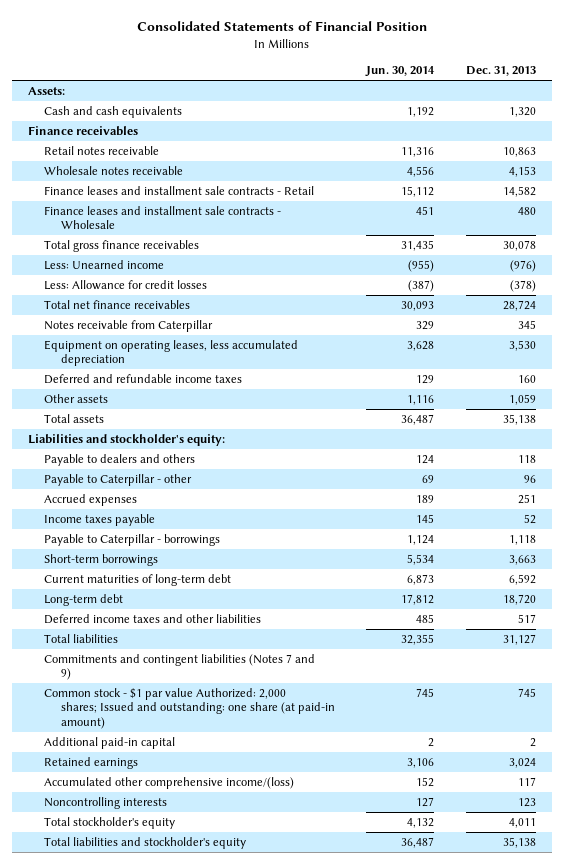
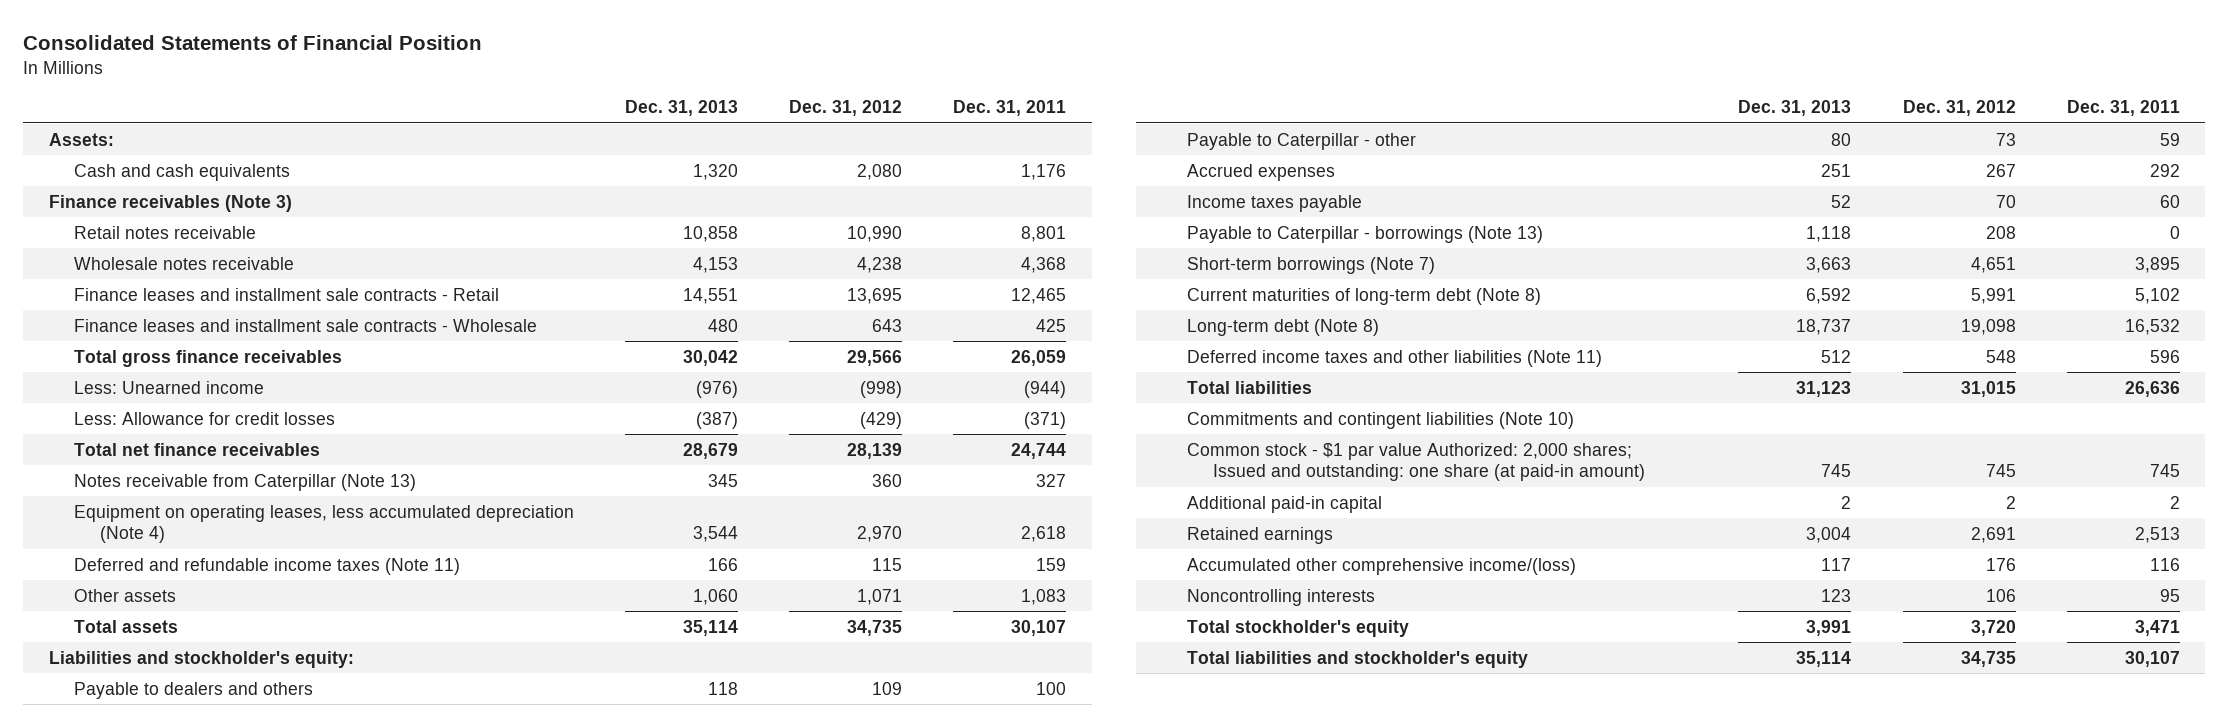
[365,66,436,78] Jun. 30, 2014 -> none
none -> [789,100,903,117] Dec. 31, 2012
none -> [953,100,1067,117] Dec. 31, 2011
[28,125,139,136] Finance receivables -> [48,194,292,212] Finance receivables (Note 3)
[503,146,537,157] 10,863 -> [683,225,739,242] 10,858
[503,185,537,197] 14,582 -> [683,287,739,304] 14,551
[503,239,537,251] 30,078 -> [683,349,739,366] 30,042
[510,279,537,292] (378) -> [696,411,739,429] (387)
[503,299,537,311] 28,724 -> [683,442,739,459] 28,679
[44,319,214,332] Notes receivable from Caterpillar -> [74,473,417,491] Notes receivable from Caterpillar (Note 13)
[44,339,299,367] Equipment on operating leases, less accumulated depreciation -> [74,504,575,544] Equipment on operating leases, less accumulated depreciation (Note 4)
[509,339,537,351] 3,530 -> [693,526,739,543] 3,544
[44,373,243,384] Deferred and refundable income taxes -> [74,557,461,575] Deferred and refundable income taxes (Note 11)
[518,374,537,383] 160 -> [708,557,739,571] 166
[509,393,537,405] 1,059 -> [693,588,739,605] 1,060
[503,413,537,425] 35,138 -> [683,619,739,636] 35,114
[524,474,537,483] 96 -> [1831,132,1852,146] 80
[44,533,221,546] Payable to Caterpillar - borrowings -> [1187,225,1544,243] Payable to Caterpillar - borrowings (Note 13)
[44,553,159,566] Short-term borrowings -> [1187,256,1436,274] Short-term borrowings (Note 7)
[44,573,232,586] Current maturities of long-term debt -> [1187,287,1542,305] Current maturities of long-term debt (Note 8)
[44,593,124,606] Long-term debt -> [1187,318,1380,336] Long-term debt (Note 8)
[503,593,537,605] 18,720 -> [1796,318,1852,335] 18,737
[44,613,262,624] Deferred income taxes and other liabilities -> [1187,349,1603,367] Deferred income taxes and other liabilities (Note 11)
[518,613,537,623] 517 -> [1821,349,1852,363] 512
[503,633,537,645] 31,127 -> [1796,380,1852,397] 31,123
[44,653,316,681] Commitments and contingent liabilities (Notes 7 and 9) -> [1187,411,1575,429] Commitments and contingent liabilities (Note 10)
[509,757,537,768] 3,024 -> [1806,526,1852,543] 3,004
[509,817,537,828] 4,011 -> [1806,619,1852,636] 3,991
[503,836,537,848] 35,138 -> [1796,650,1852,667] 35,114

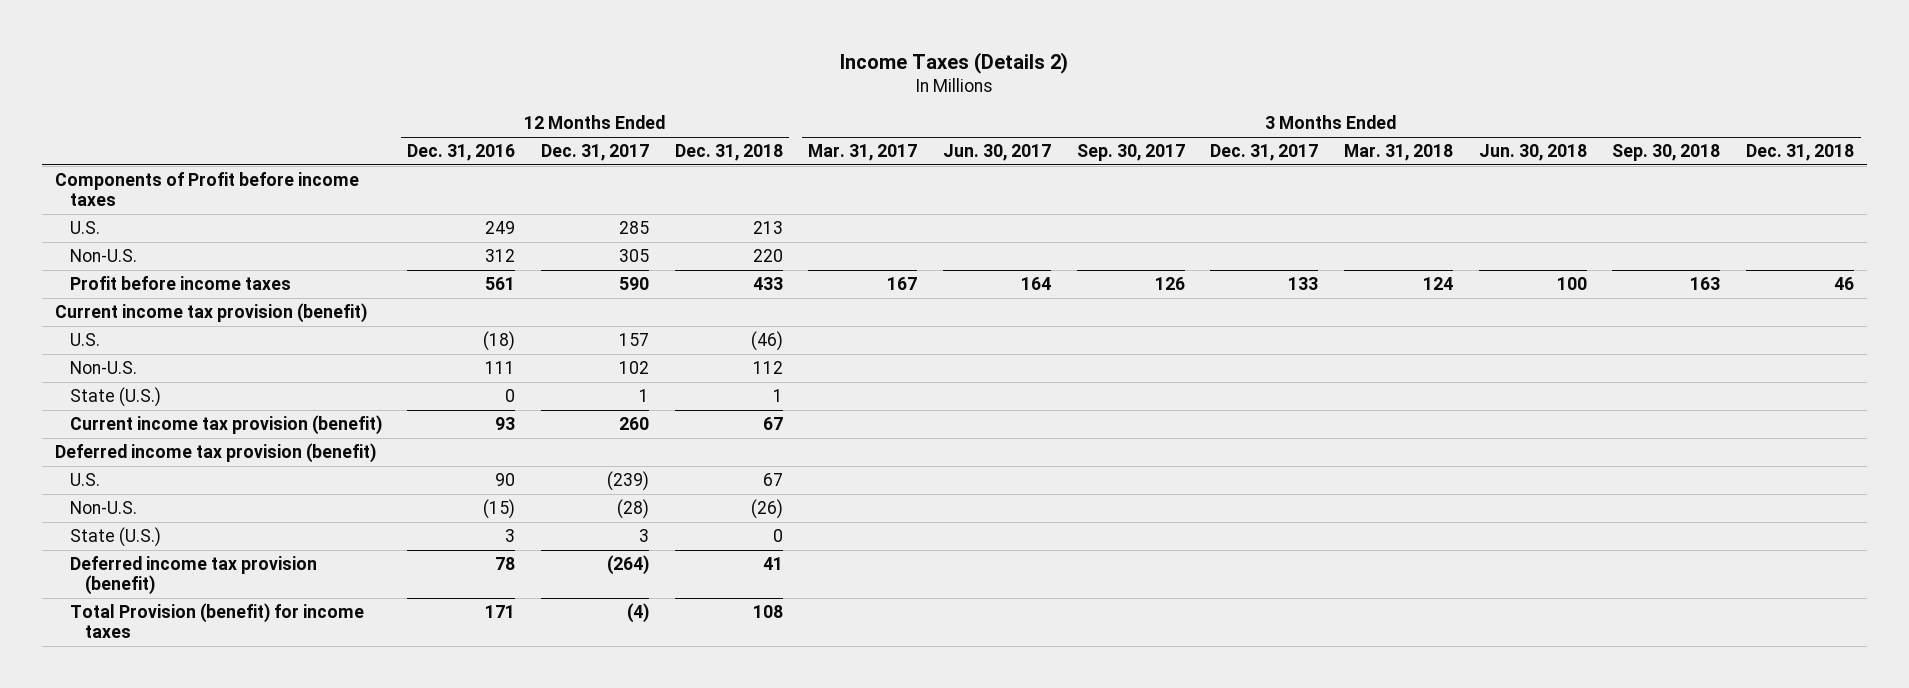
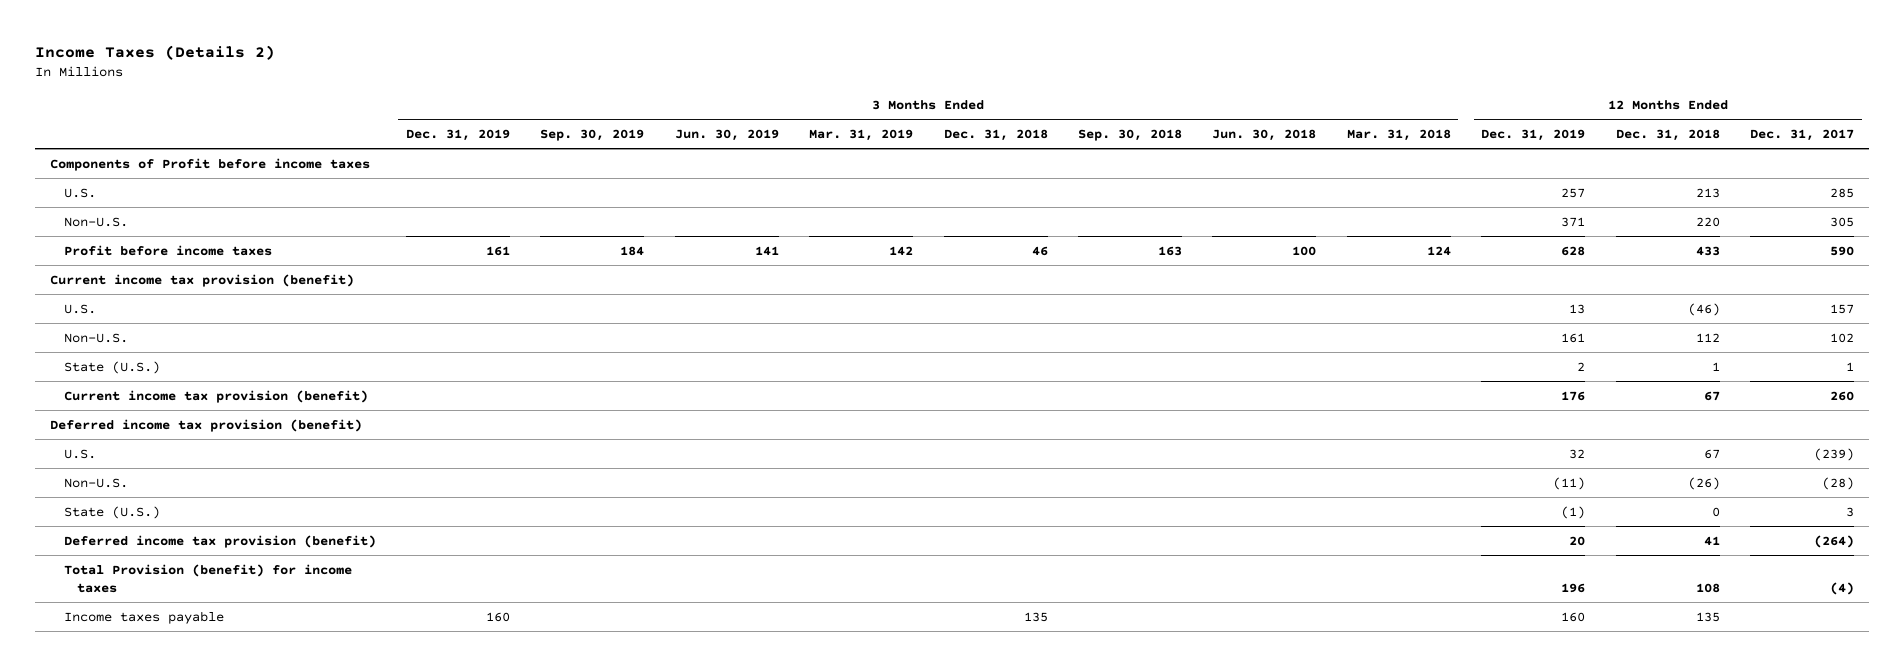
[407,144,516,162] Dec. 31, 2016 -> none
[808,144,918,162] Mar. 31, 2017 -> none
[943,144,1052,162] Jun. 30, 2017 -> none
[1076,144,1185,162] Sep. 30, 2017 -> none
[1210,144,1319,162] Dec. 31, 2017 -> none
none -> [405,129,510,142] Dec. 31, 2019
none -> [540,129,645,142] Sep. 30, 2019
none -> [674,129,779,142] Jun. 30, 2019
none -> [809,129,914,142] Mar. 31, 2019
none -> [1481,129,1586,142] Dec. 31, 2019
none -> [63,610,224,624] Income taxes payable

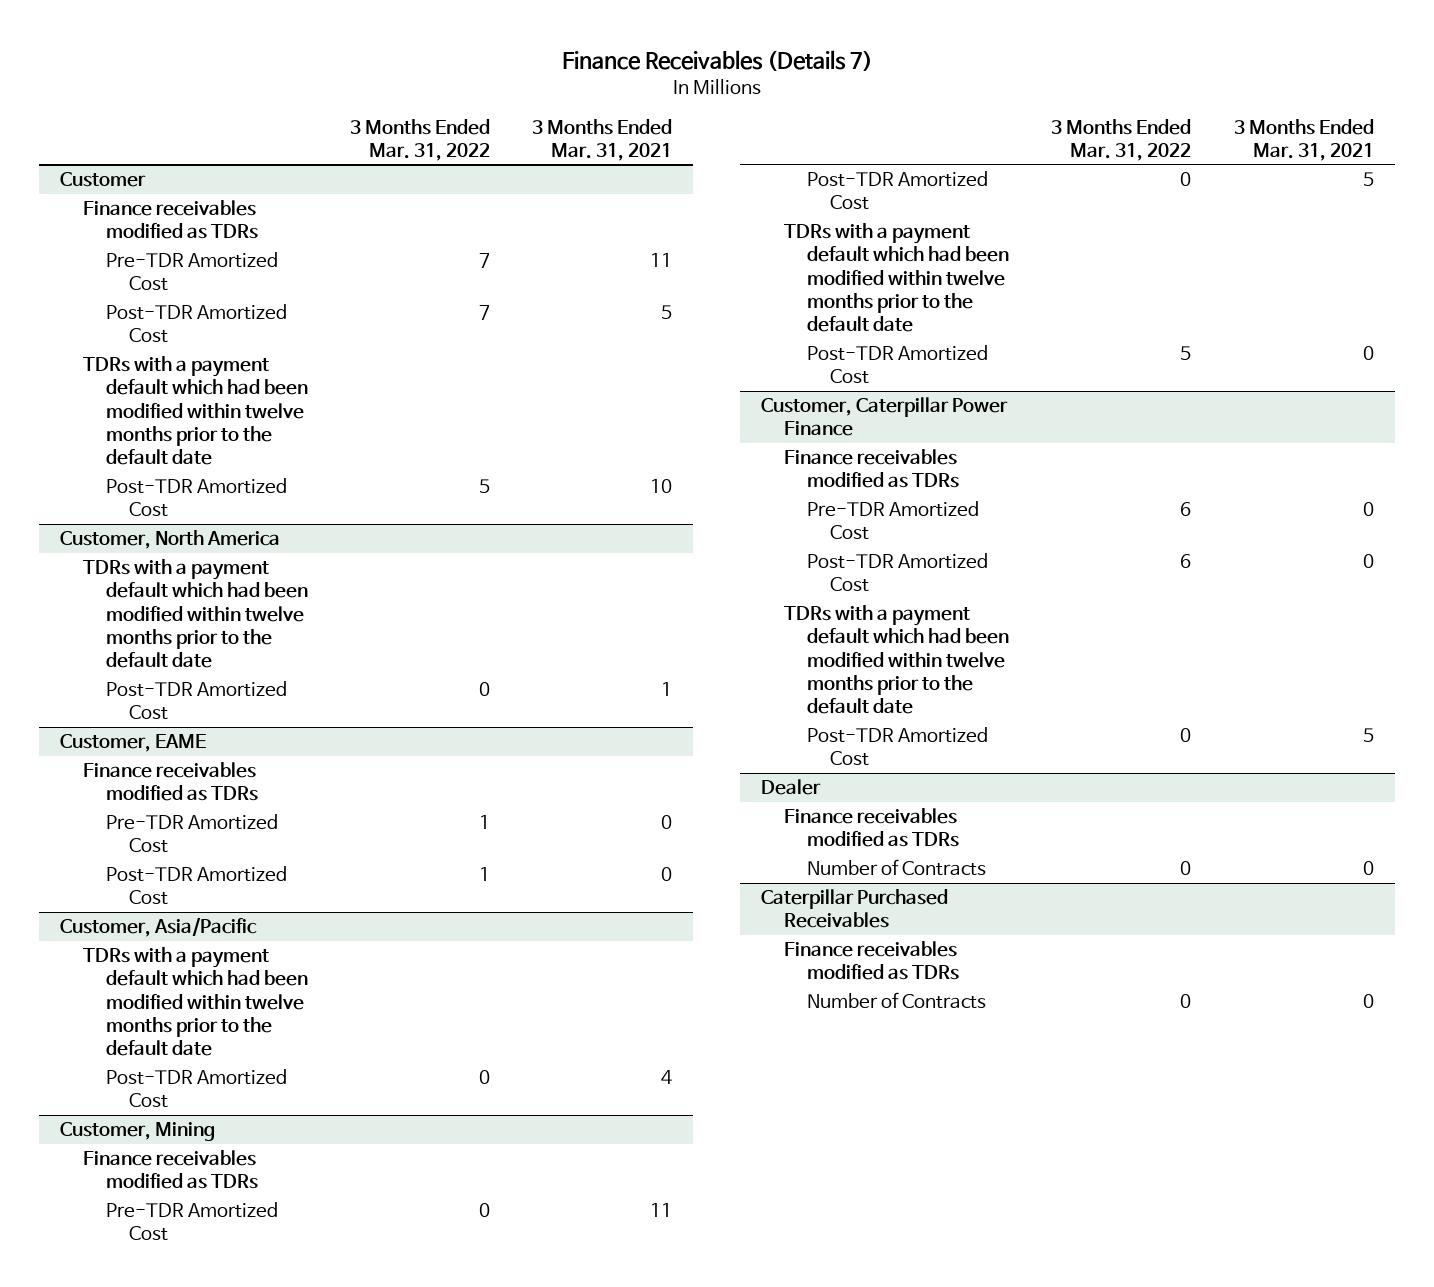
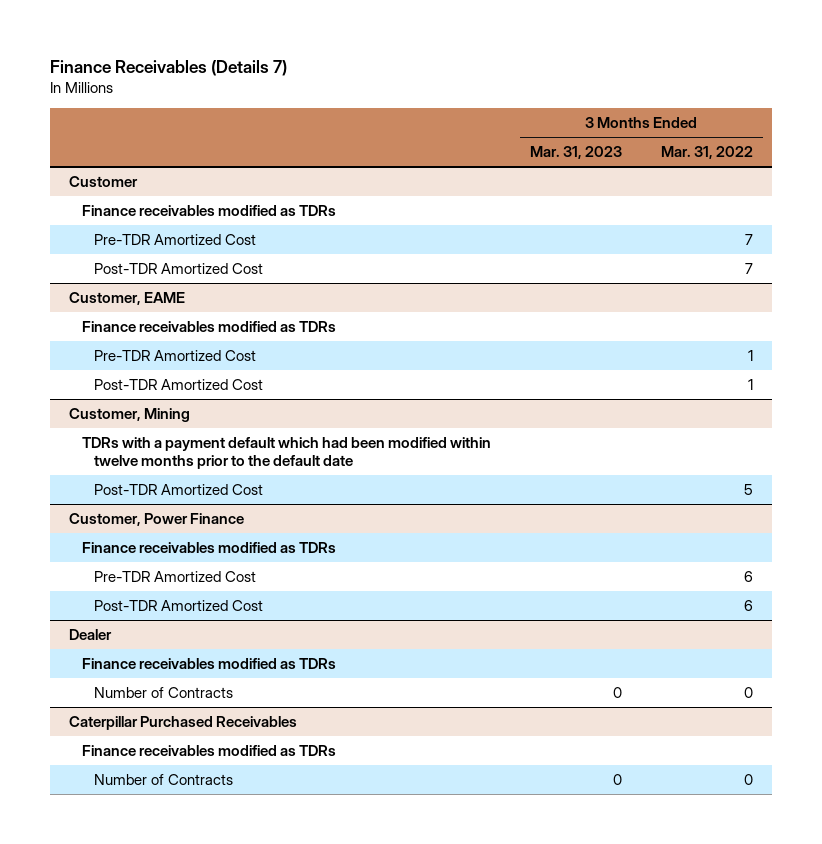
[532,118,673,161] 3 Months Ended Mar. 31, 2021 -> none
none -> [529,146,622,160] Mar. 31, 2023
[82,356,308,466] TDRs with a payment default which had been modified within twelve months prior to the default date -> none
[105,478,287,518] Post-TDR Amortized Cost -> none
[60,530,281,550] Customer, North America -> none
[82,559,308,669] TDRs with a payment default which had been modified within twelve months prior to the default date -> none
[105,681,287,721] Post-TDR Amortized Cost -> none
[60,917,258,938] Customer, Asia/Pacific -> none
[82,947,308,1057] TDRs with a payment default which had been modified within twelve months prior to the default date -> none
[105,1069,287,1109] Post-TDR Amortized Cost -> none
[82,1150,258,1190] Finance receivables modified as TDRs -> none
[105,1202,278,1242] Pre-TDR Amortized Cost -> none
[807,171,989,211] Post-TDR Amortized Cost -> none
[761,397,1009,437] Customer, Caterpillar Power Finance -> [69,513,245,527] Customer, Power Finance
[784,605,1010,715] TDRs with a payment default which had been modified within twelve months prior to the default date -> none
[807,727,989,767] Post-TDR Amortized Cost -> none

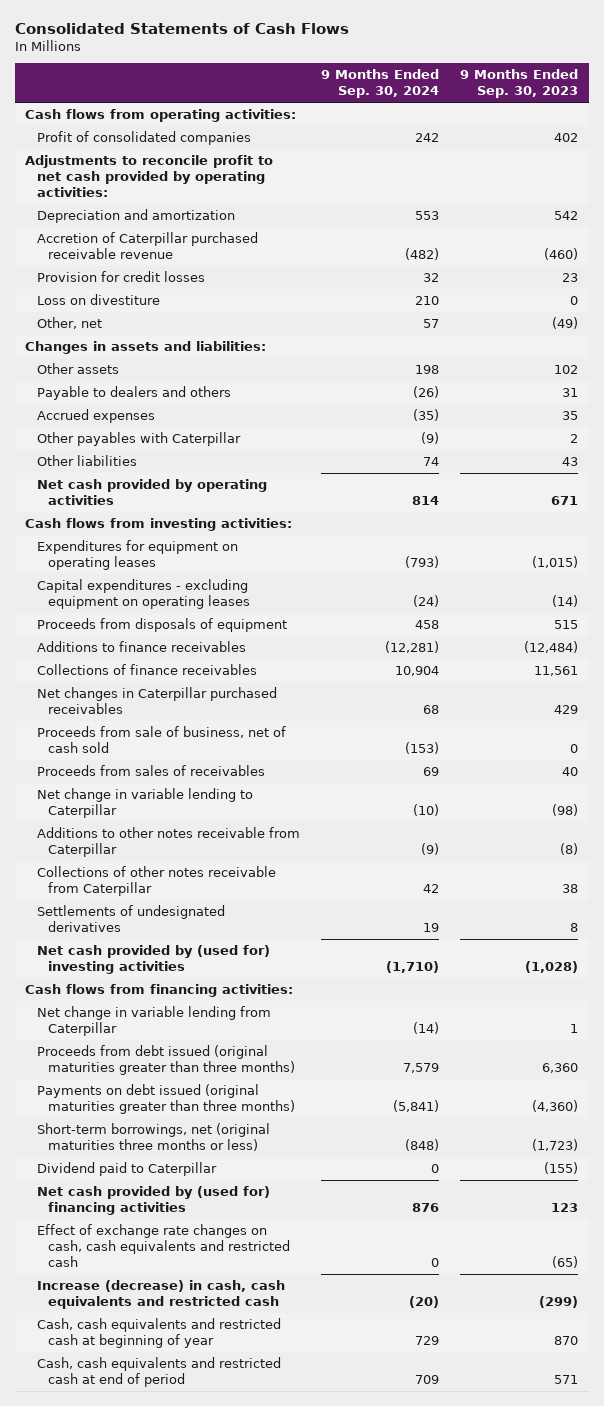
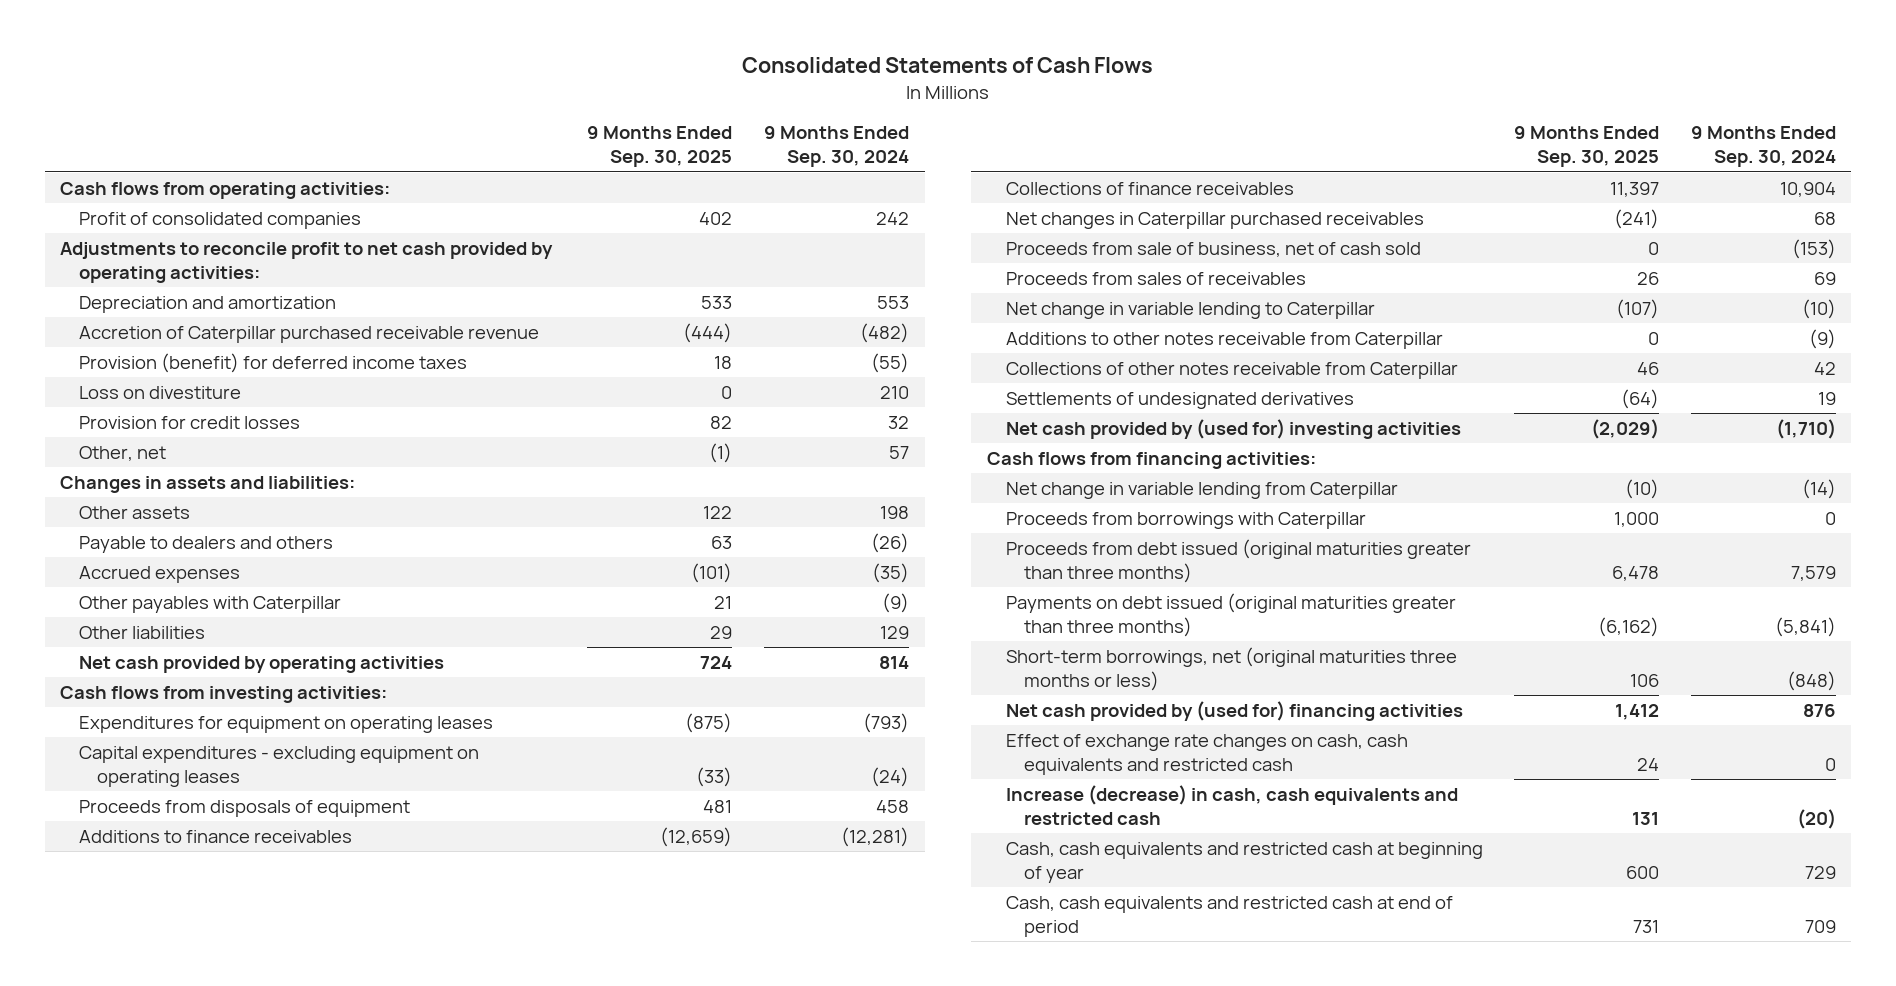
[460,69,579,99] 9 Months Ended Sep. 30, 2023 -> none
none -> [587,126,733,168] 9 Months Ended Sep. 30, 2025
none -> [78,353,467,374] Provision (benefit) for deferred income taxes
[36,271,205,283] Provision for credit losses -> [78,416,300,430] Provision for credit losses
[423,457,440,467] 74 -> [879,626,909,640] 129
none -> [1005,512,1366,530] Proceeds from borrowings with Caterpillar
[36,1162,217,1177] Dividend paid to Caterpillar -> none

